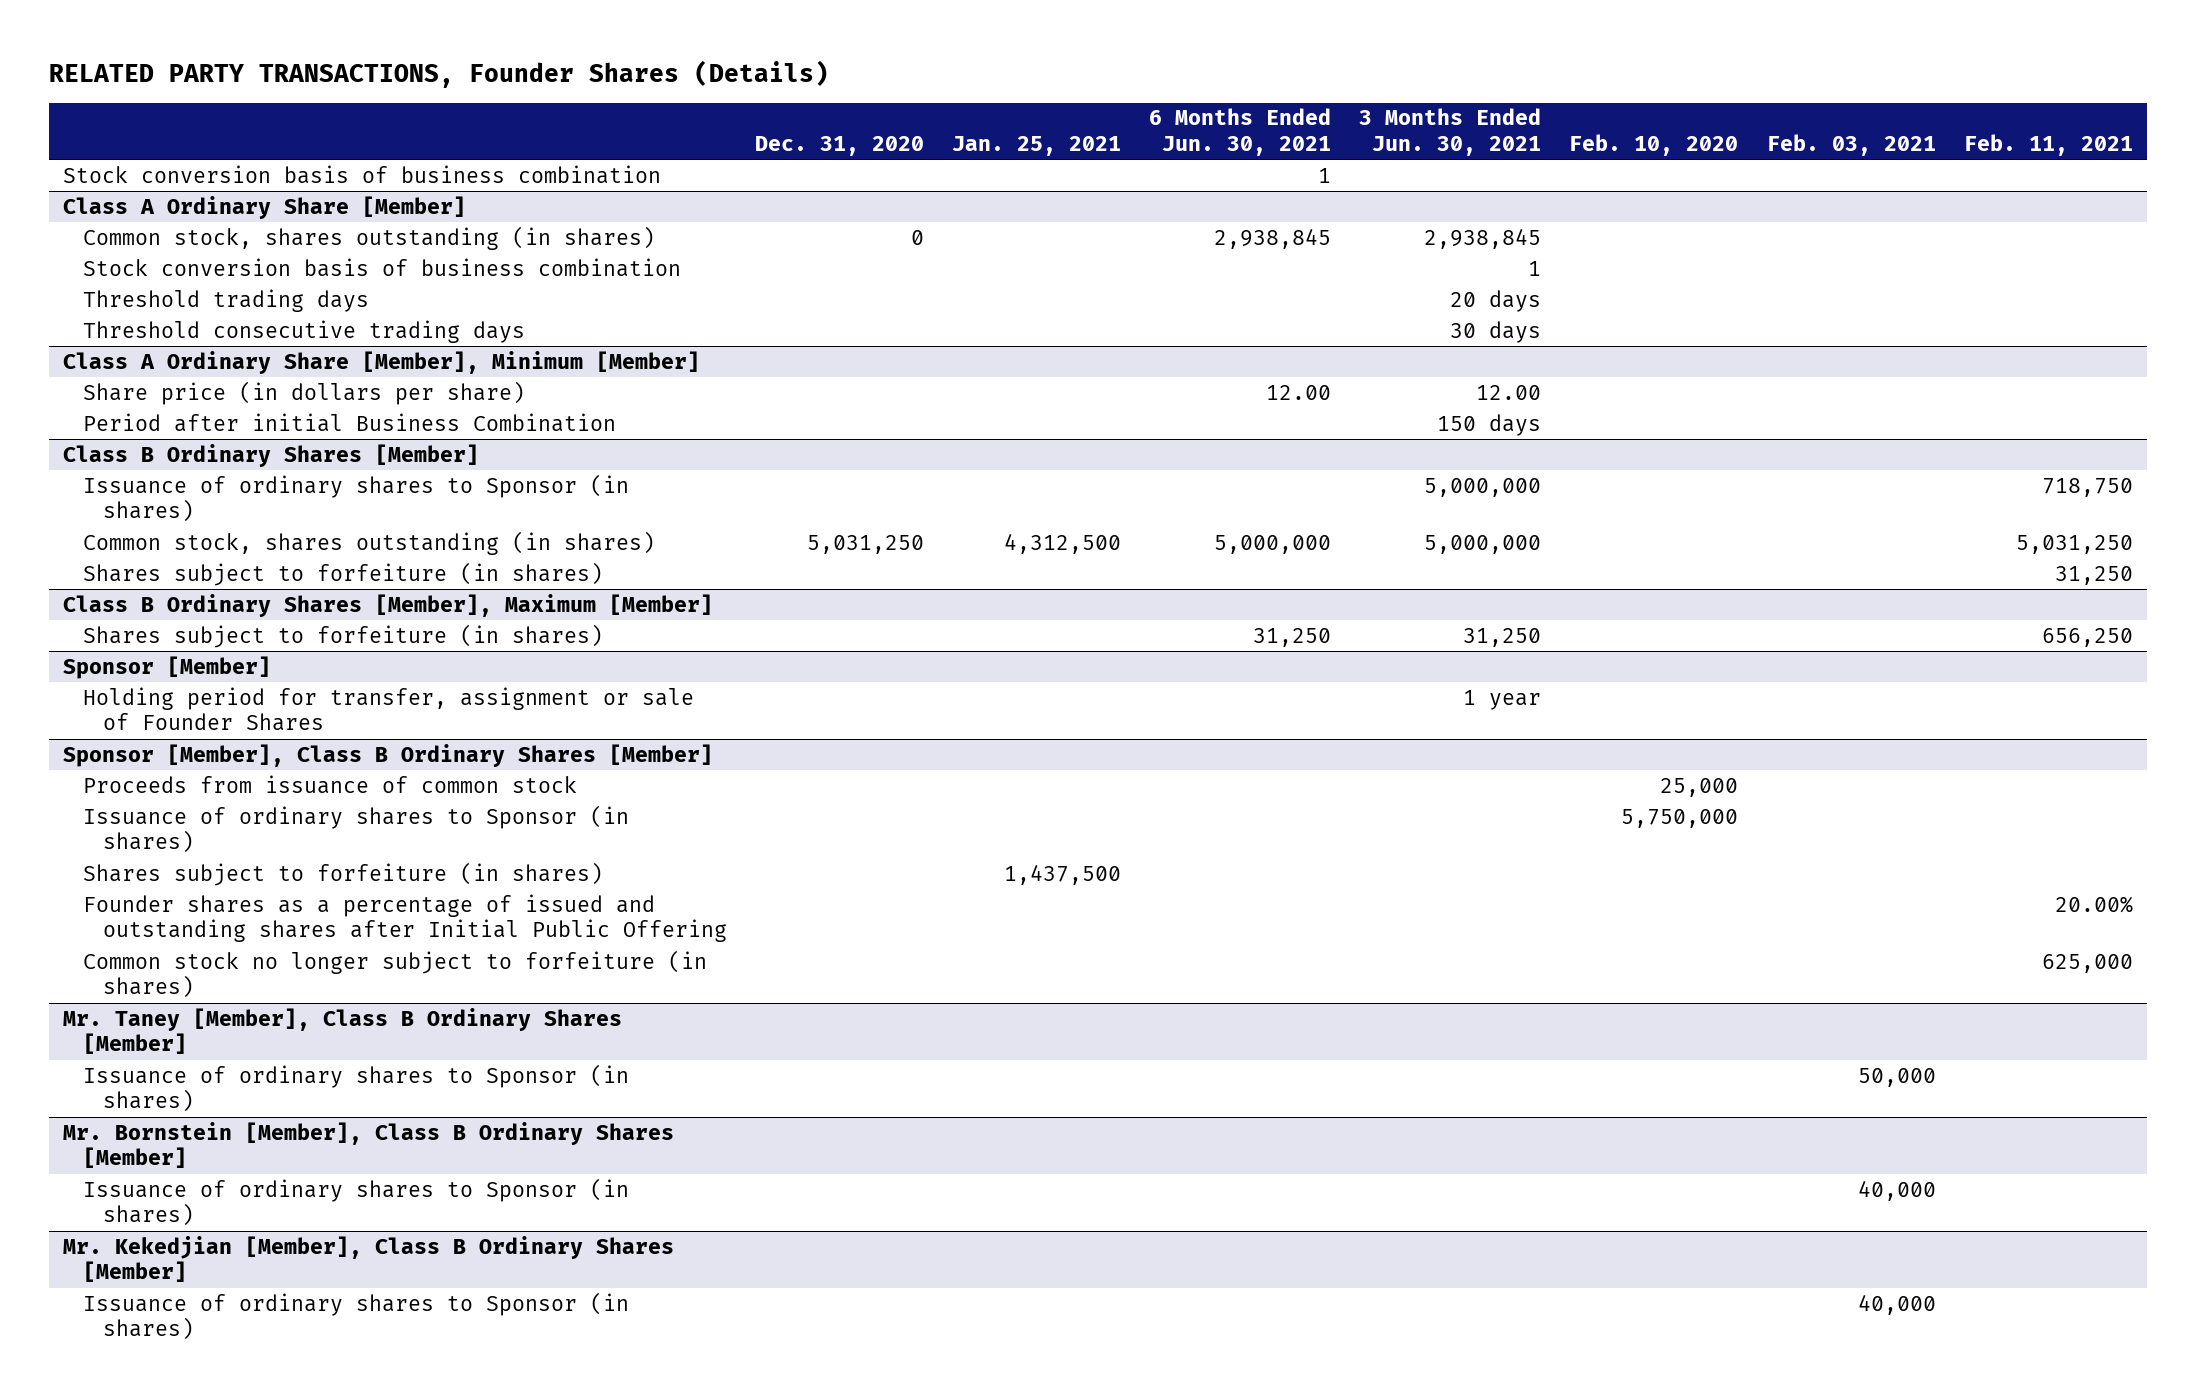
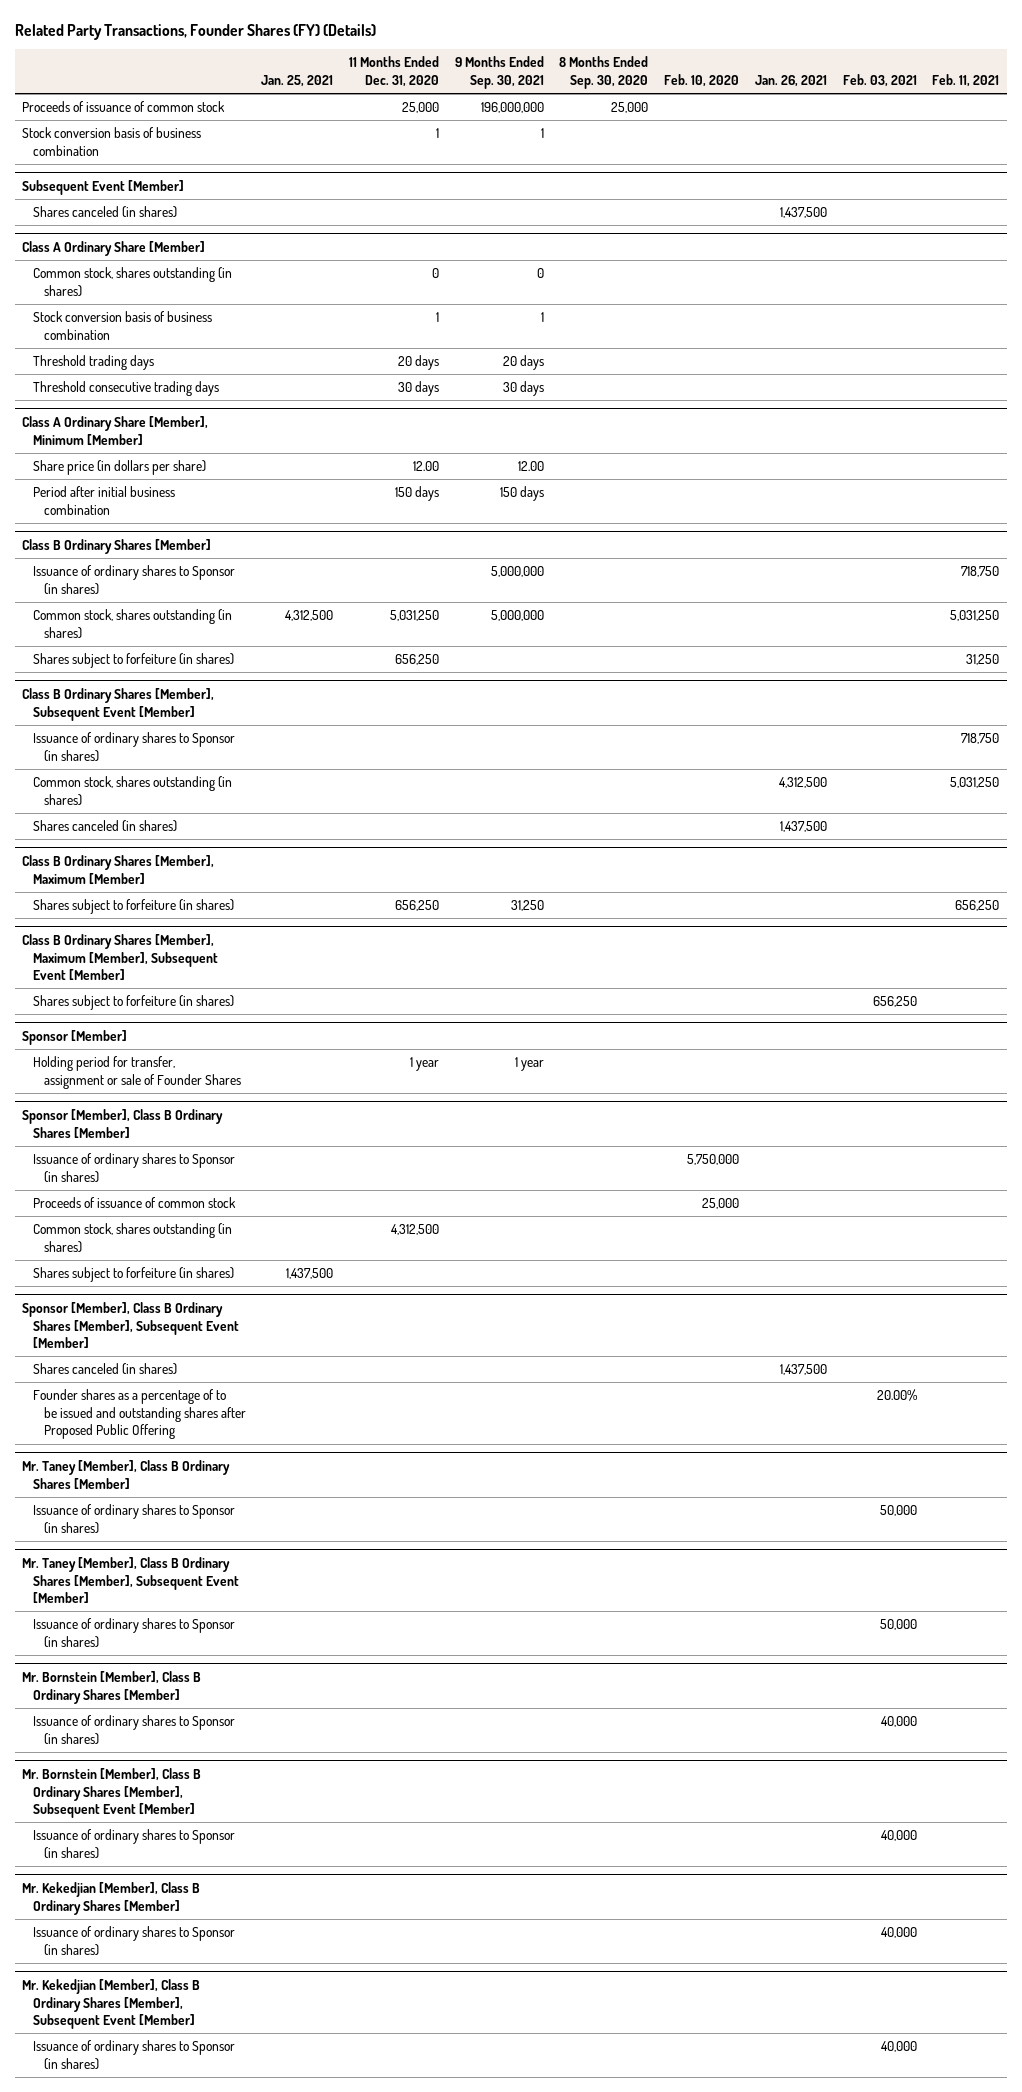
[48,59,829,88] RELATED PARTY TRANSACTIONS, Founder Shares (Details) -> [14,23,376,40] Related Party Transactions, Founder Shares (FY) (Details)
[755,135,925,156] Dec. 31, 2020 -> none
[1149,108,1332,156] 6 Months Ended Jun. 30, 2021 -> none
[1359,108,1542,156] 3 Months Ended Jun. 30, 2021 -> none
none -> [349,56,440,88] 11 Months Ended Dec. 31, 2020
none -> [454,56,544,90] 9 Months Ended Sep. 30, 2021
none -> [559,56,649,90] 8 Months Ended Sep. 30, 2020
none -> [754,75,827,88] Jan. 26, 2021
none -> [22,101,226,113] Proceeds of issuance of common stock
none -> [22,179,185,195] Subsequent Event [Member]
none -> [33,206,178,219] Shares canceled (in shares)
[82,412,616,432] Period after initial Business Combination -> [33,486,176,515] Period after initial business combination
none -> [22,687,215,721] Class B Ordinary Shares [Member], Subsequent Event [Member]
none -> [33,732,236,762] Issuance of ordinary shares to Sponsor (in shares)
none -> [33,776,233,806] Common stock, shares outstanding (in shares)
none -> [33,820,178,833] Shares canceled (in shares)
none -> [22,933,219,981] Class B Ordinary Shares [Member], Maximum [Member], Subsequent Event [Member]
none -> [33,995,235,1011] Shares subject to forfeiture (in shares)
[82,774,577,794] Proceeds from issuance of common stock -> none
none -> [33,1197,237,1209] Proceeds of issuance of common stock
none -> [33,1223,233,1253] Common stock, shares outstanding (in shares)
[82,893,728,943] Founder shares as a percentage of issued and outstanding shares after Initial Public Offering -> none
[82,949,707,999] Common stock no longer subject to forfeiture (in shares) -> none
none -> [22,1301,240,1349] Sponsor [Member], Class B Ordinary Shares [Member], Subsequent Event [Member]
none -> [33,1363,178,1376] Shares canceled (in shares)
none -> [33,1389,246,1440] Founder shares as a percentage of to be issued and outstanding shares after Proposed Public Offering
none -> [22,1556,240,1604] Mr. Taney [Member], Class B Ordinary Shares [Member], Subsequent Event [Member]
none -> [33,1618,236,1648] Issuance of ordinary shares to Sponsor (in shares)
none -> [22,1767,202,1819] Mr. Bornstein [Member], Class B Ordinary Shares [Member], Subsequent Event [Member]
none -> [33,1829,236,1859] Issuance of ordinary shares to Sponsor (in shares)
none -> [22,1978,201,2030] Mr. Kekedjian [Member], Class B Ordinary Shares [Member], Subsequent Event [Member]
none -> [33,2040,236,2070] Issuance of ordinary shares to Sponsor (in shares)

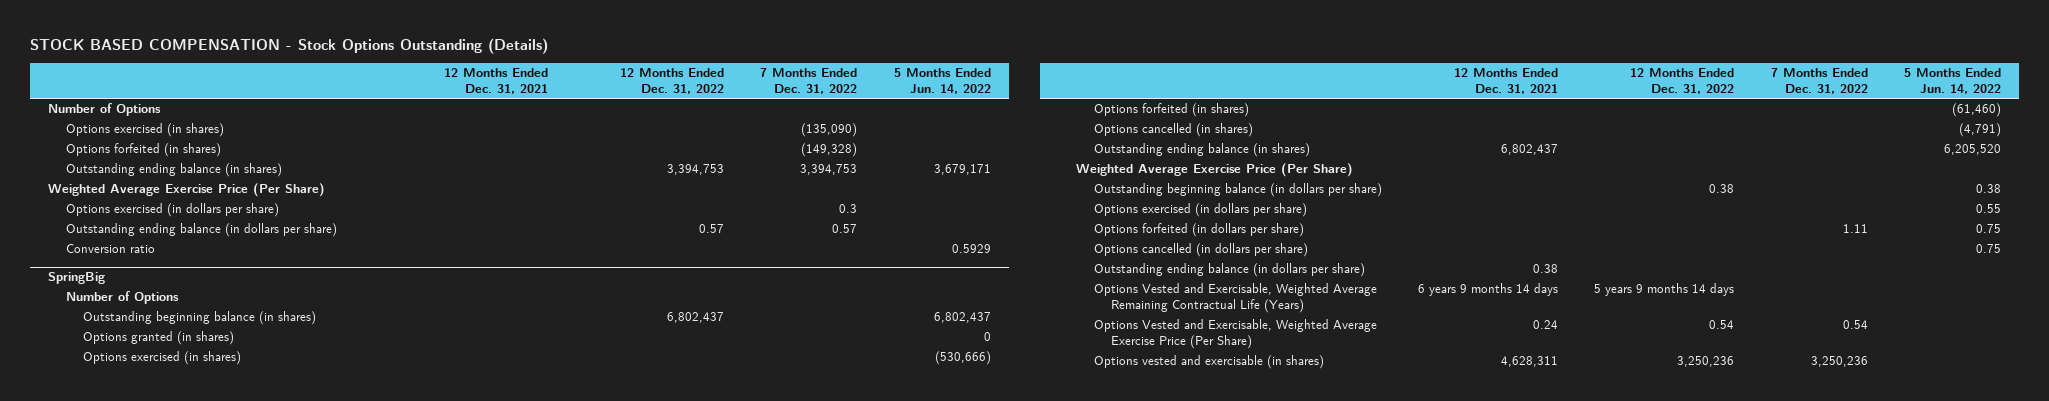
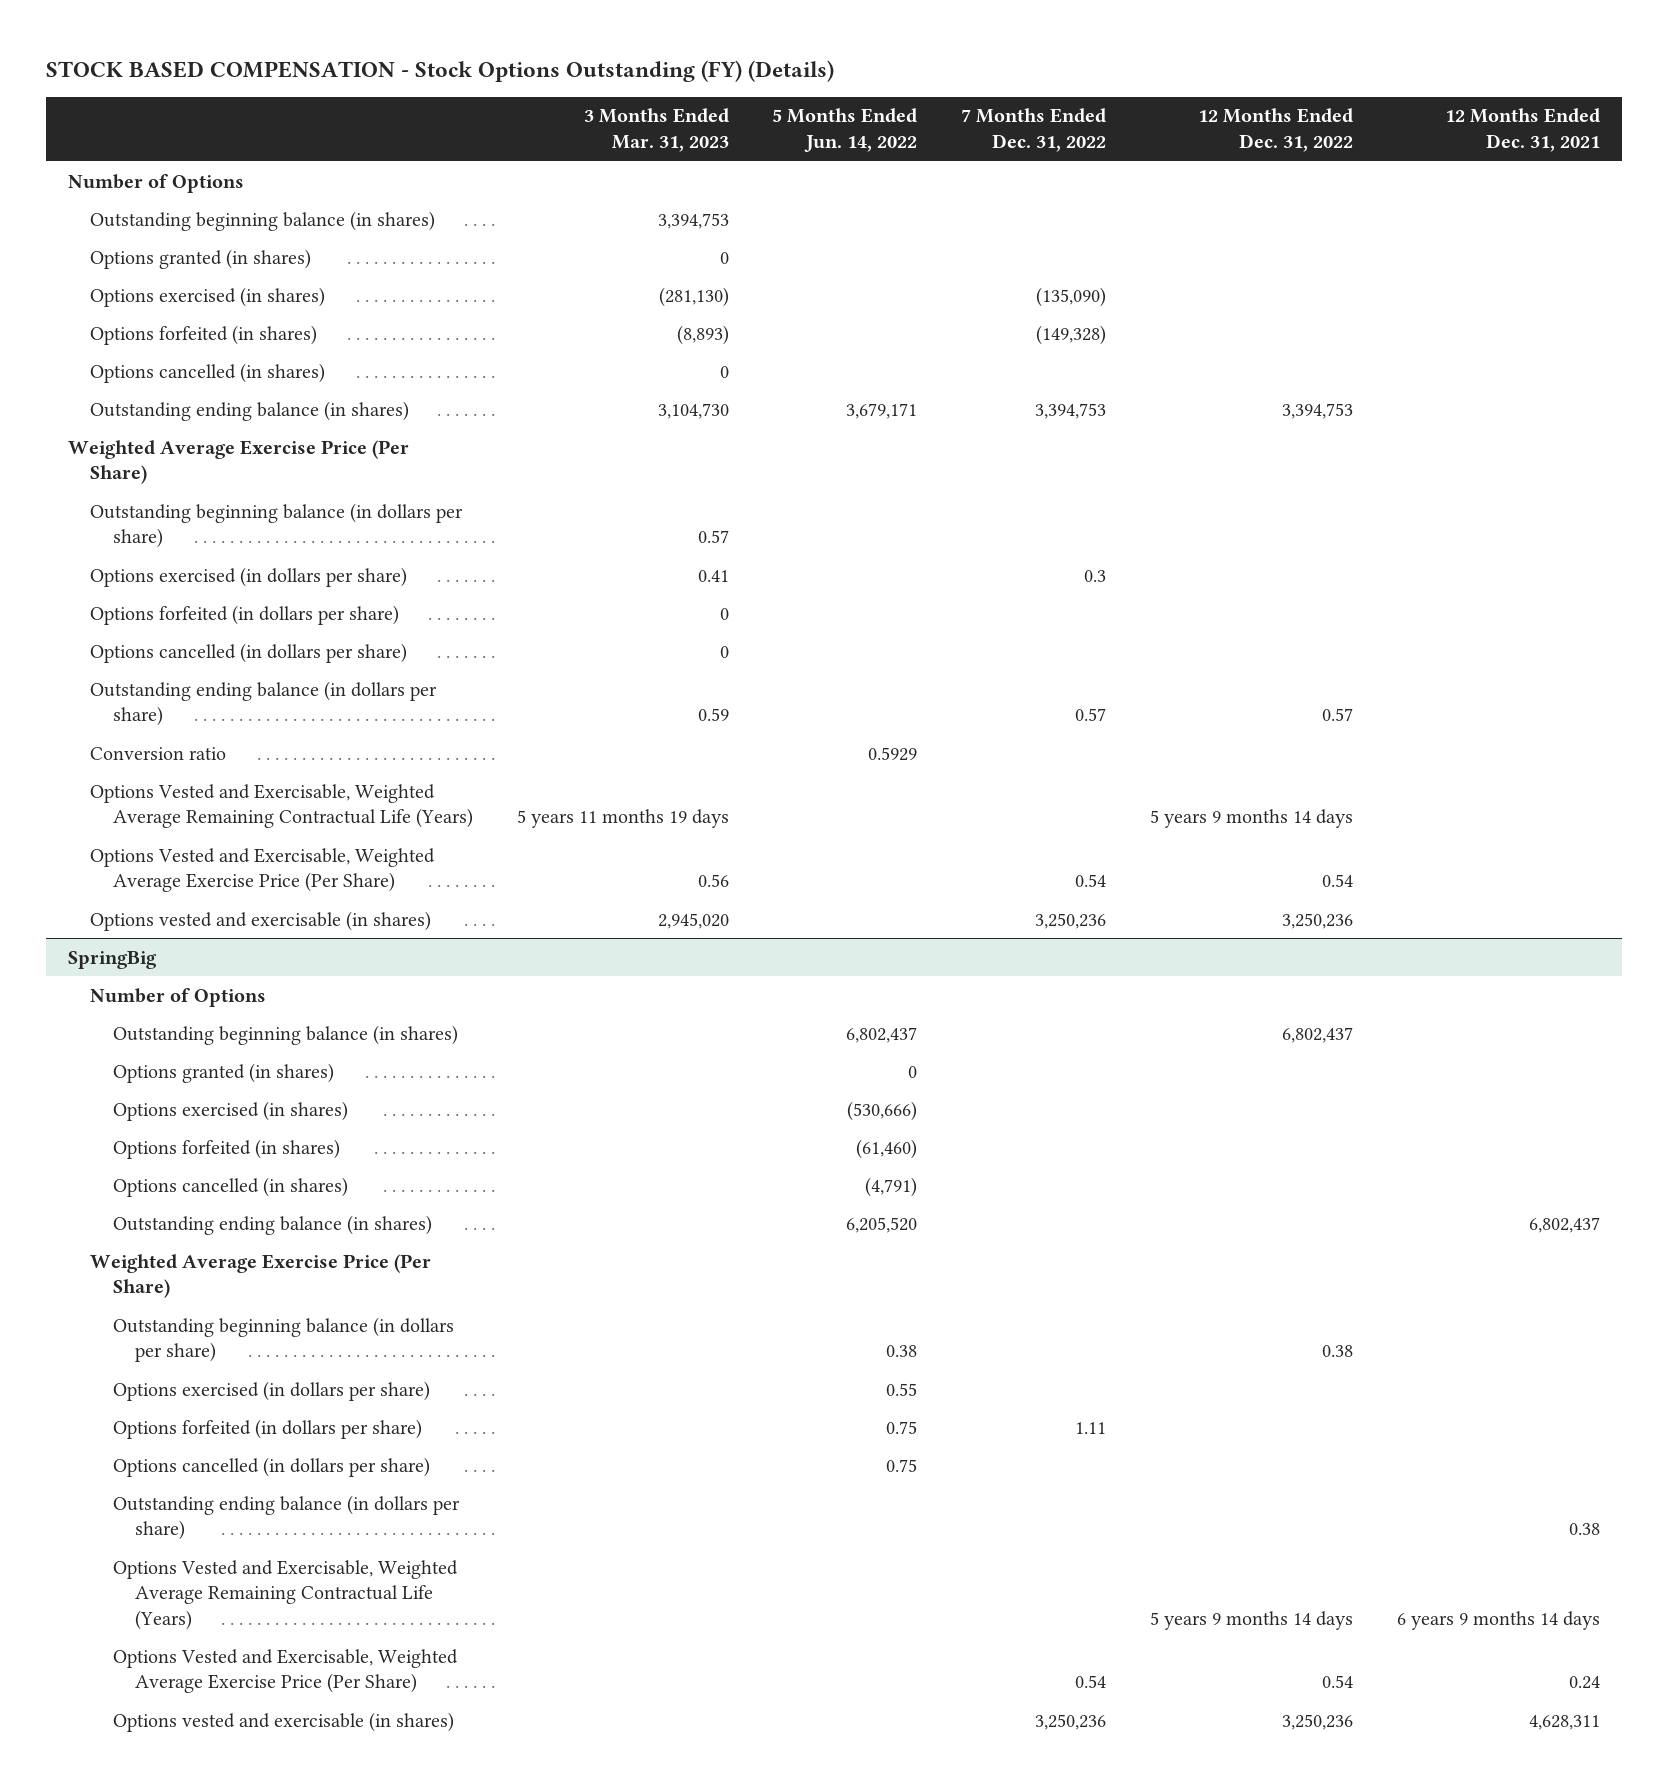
[30,37,549,54] STOCK BASED COMPENSATION - Stock Options Outstanding (Details) -> [46,60,835,83] STOCK BASED COMPENSATION - Stock Options Outstanding (FY) (Details)
none -> [583,108,729,153] 3 Months Ended Mar. 31, 2023
none -> [90,210,436,231] Outstanding beginning balance (in shares)
none -> [90,248,312,269] Options granted (in shares)
none -> [90,362,326,383] Options cancelled (in shares)
none -> [90,502,464,549] Outstanding beginning balance (in dollars per share)
none -> [90,604,400,625] Options forfeited (in dollars per share)
none -> [90,642,408,663] Options cancelled (in dollars per share)
none -> [90,783,473,829] Options Vested and Exercisable, Weighted Average Remaining Contractual Life (Years)
none -> [90,847,436,893] Options Vested and Exercisable, Weighted Average Exercise Price (Per Share)
none -> [90,910,432,931] Options vested and exercisable (in shares)

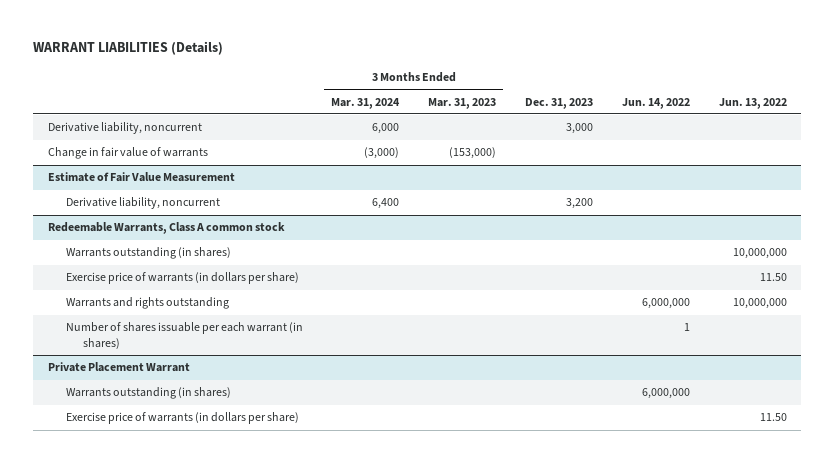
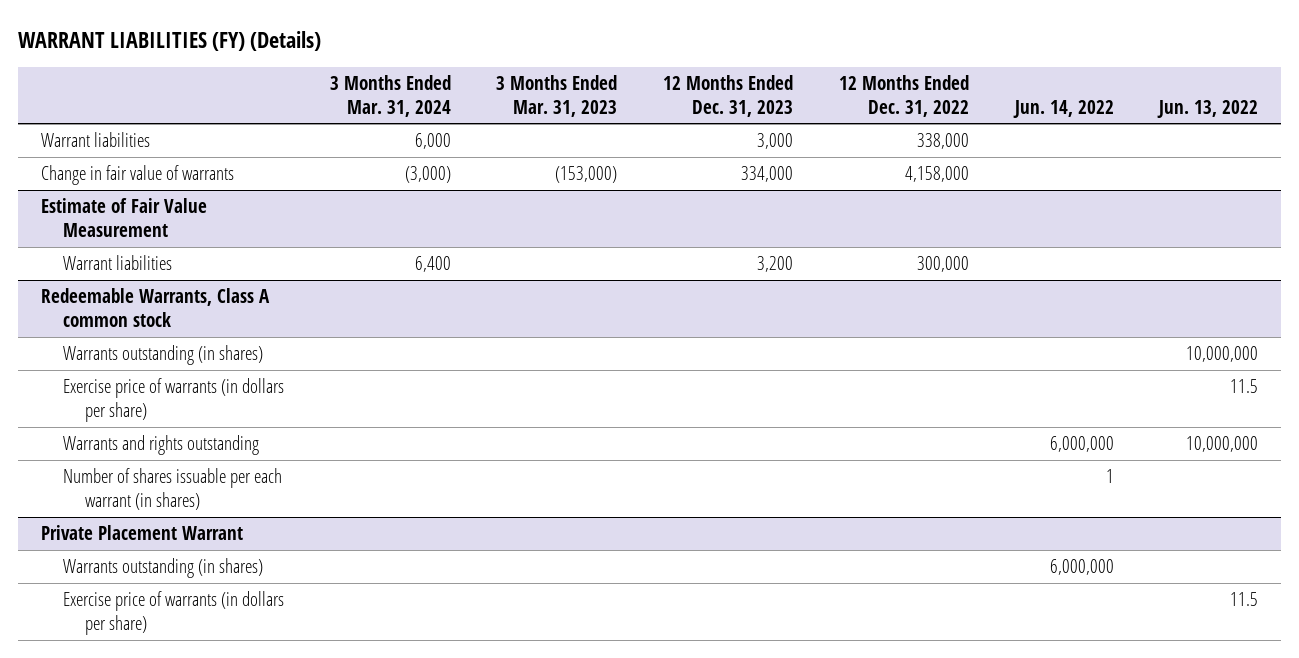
[33,41,224,56] WARRANT LIABILITIES (Details) -> [18,30,322,51] WARRANT LIABILITIES (FY) (Details)
[524,97,593,109] Dec. 31, 2023 -> none
none -> [663,75,794,117] 12 Months Ended Dec. 31, 2023
none -> [838,75,969,117] 12 Months Ended Dec. 31, 2022
[47,122,202,135] Derivative liability, noncurrent -> [40,132,150,148] Warrant liabilities
[65,197,220,210] Derivative liability, noncurrent -> [63,255,173,271] Warrant liabilities
[759,273,787,282] 11.50 -> [1230,379,1259,394] 11.5
[759,413,787,422] 11.50 -> [1230,592,1259,607] 11.5

